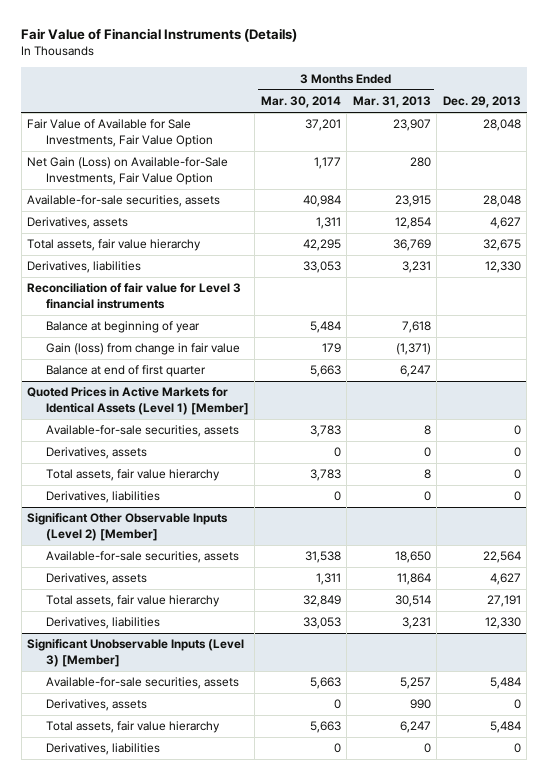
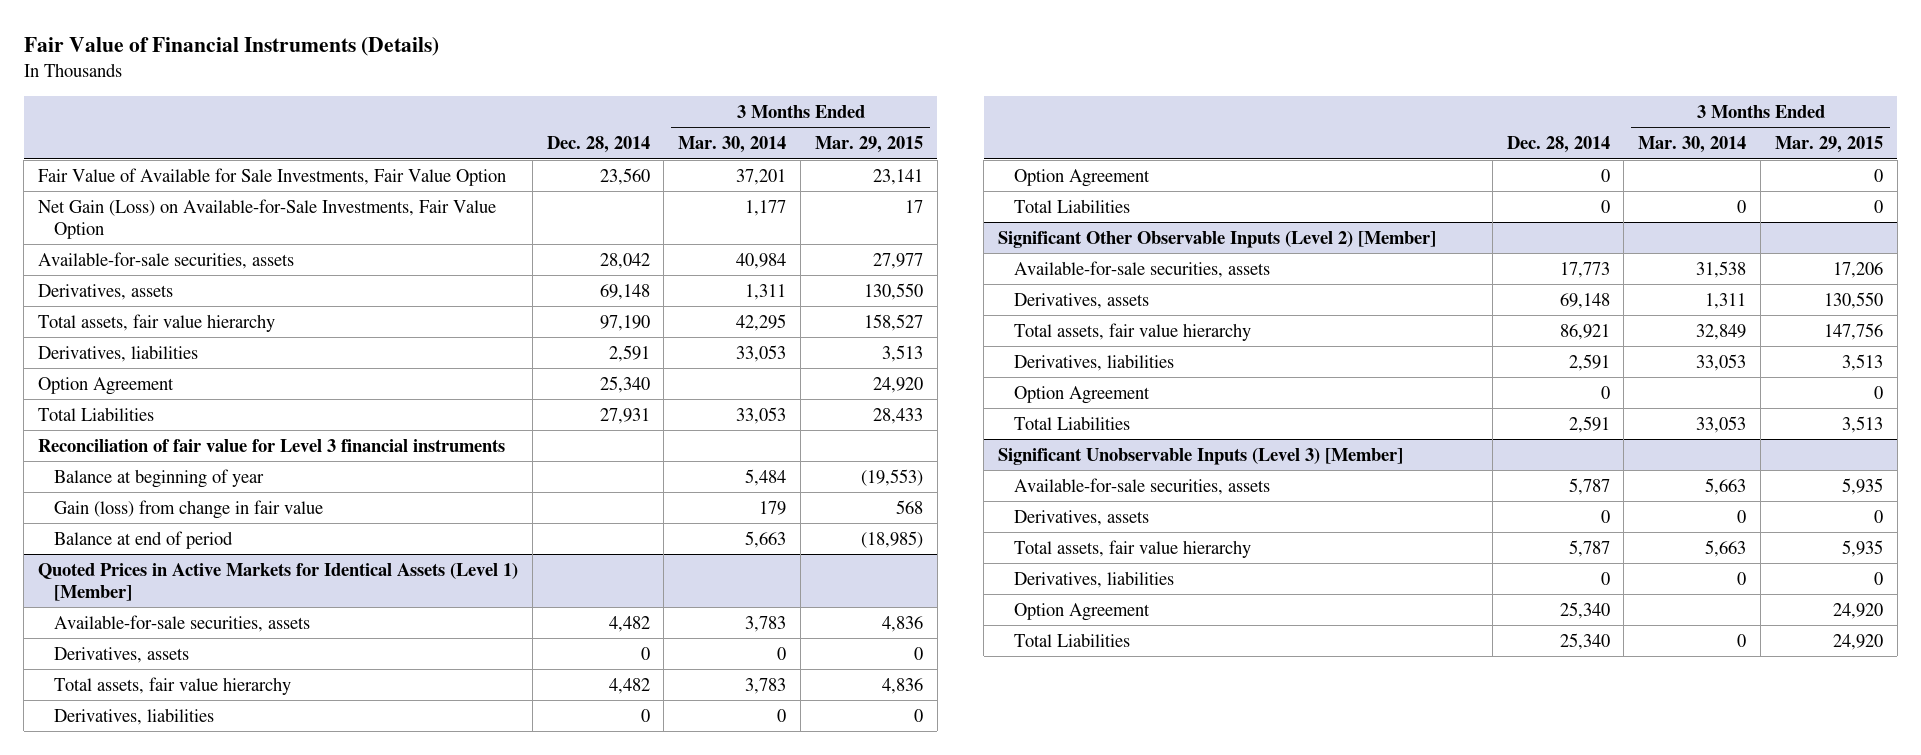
[352,96,431,109] Mar. 31, 2013 -> none
[442,96,521,109] Dec. 29, 2013 -> none
none -> [546,136,650,154] Dec. 28, 2014
none -> [814,136,923,154] Mar. 29, 2015
none -> [37,376,174,395] Option Agreement
none -> [37,406,154,421] Total Liabilities
[45,365,206,378] Balance at end of first quarter -> [53,530,233,549] Balance at end of period
none -> [1013,168,1150,187] Option Agreement
none -> [1013,198,1130,213] Total Liabilities
none -> [1013,385,1150,404] Option Agreement
none -> [1013,415,1130,430] Total Liabilities
none -> [1013,602,1150,621] Option Agreement
none -> [1013,632,1130,647] Total Liabilities

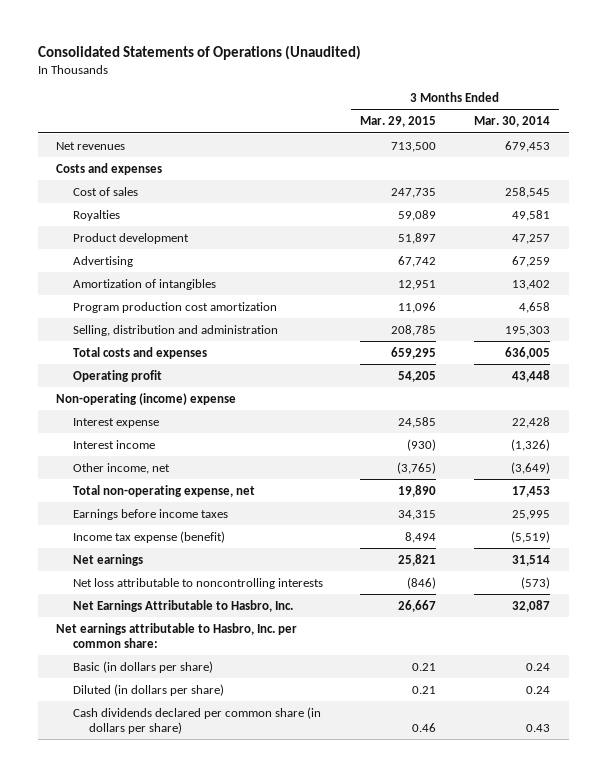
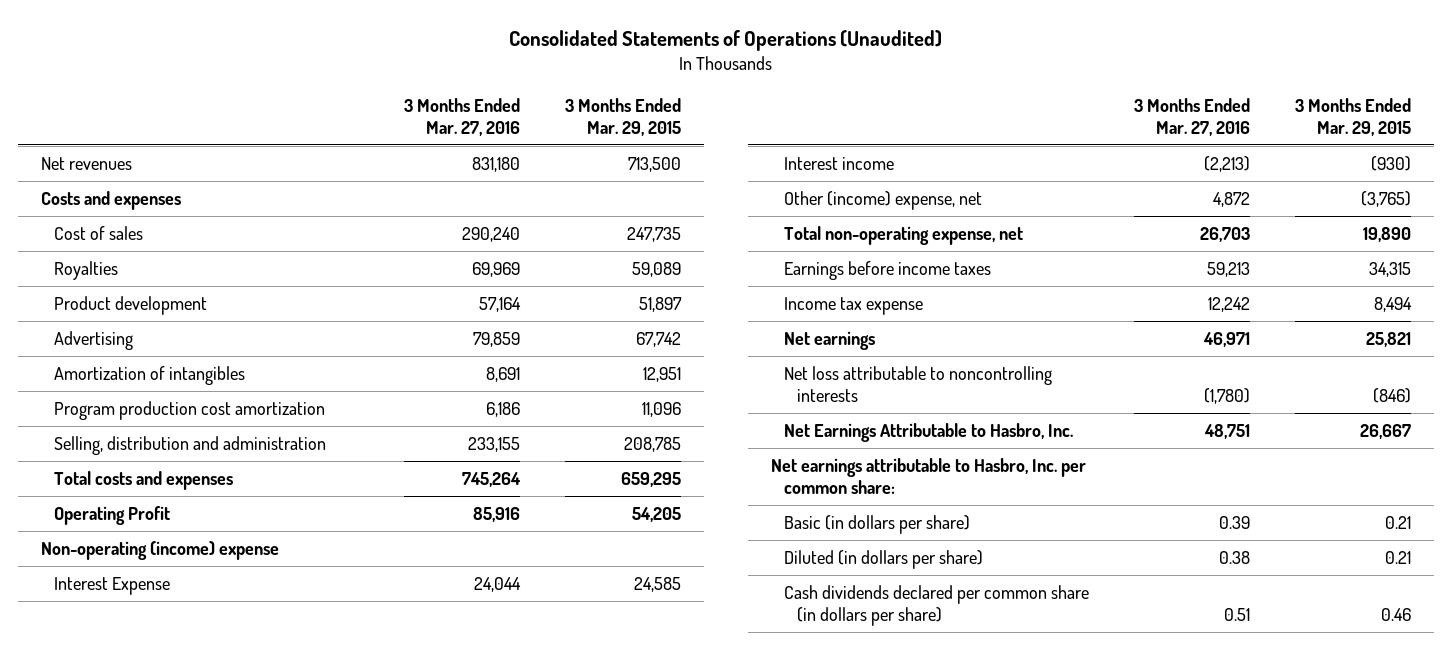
[473,116,550,128] Mar. 30, 2014 -> none
none -> [403,97,520,136] 3 Months Ended Mar. 27, 2016
[72,369,162,382] Operating profit -> [53,506,170,526] Operating Profit
[72,417,159,428] Interest expense -> [53,577,170,596] Interest Expense
[72,462,170,474] Other income, net -> [783,191,982,211] Other (income) expense, net
[72,530,225,543] Income tax expense (benefit) -> [783,297,923,316] Income tax expense

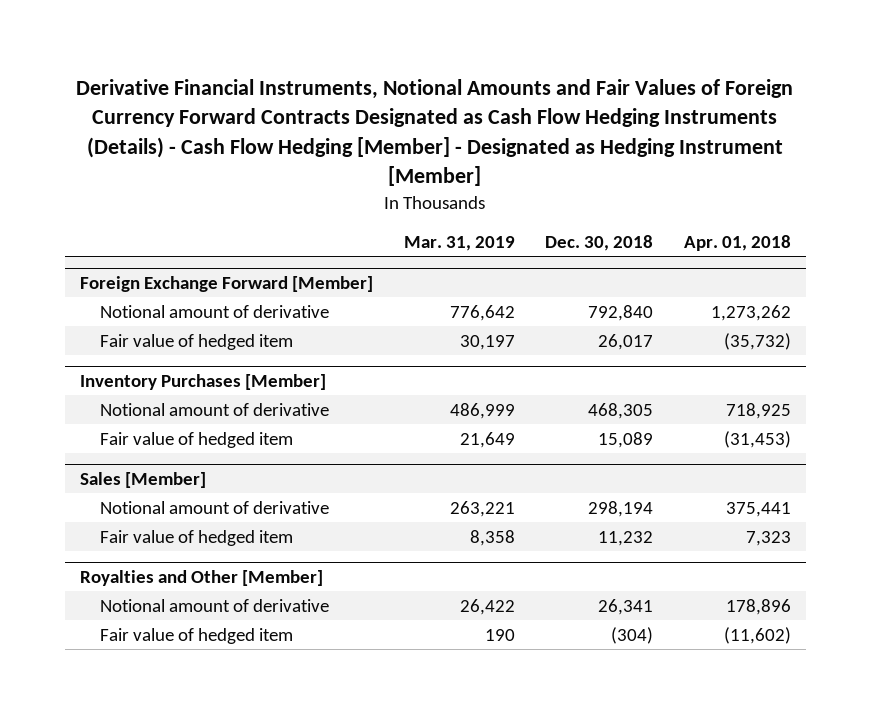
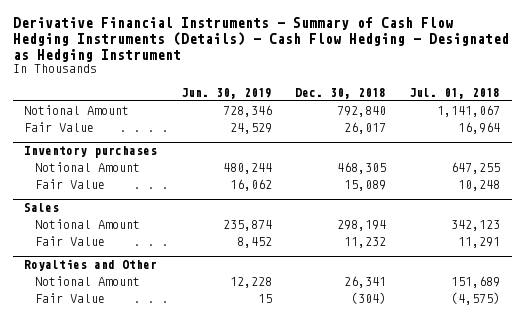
[76,78,794,186] Derivative Financial Instruments, Notional Amounts and Fair Values of Foreign Currency Forward Contracts Designated as Cash Flow Hedging Instruments (Details) - Cash Flow Hedging [Member] - Designated as Hedging Instrument [Member] -> [12,17,509,62] Derivative Financial Instruments - Summary of Cash Flow Hedging Instruments (Details) - Cash Flow Hedging - Designated as Hedging Instrument
[403,236,515,252] Mar. 31, 2019 -> none
[683,235,791,252] Apr. 01, 2018 -> none
none -> [180,87,272,99] Jun. 30, 2019
none -> [409,87,501,99] Jul. 01, 2018
[80,275,374,292] Foreign Exchange Forward [Member] -> none
[99,304,329,318] Notional amount of derivative -> [24,105,130,116] Notional Amount
[99,333,293,350] Fair value of hedged item -> [24,122,95,133] Fair Value
[80,373,327,390] Inventory Purchases [Member] -> [24,146,158,159] Inventory purchases
[99,402,329,416] Notional amount of derivative -> [35,162,141,173] Notional Amount
[99,431,293,448] Fair value of hedged item -> [35,179,106,190] Fair Value
[80,471,207,488] Sales [Member] -> [24,203,60,213] Sales
[99,500,329,514] Notional amount of derivative -> [35,219,141,230] Notional Amount
[99,529,293,546] Fair value of hedged item -> [35,236,106,247] Fair Value
[80,569,324,586] Royalties and Other [Member] -> [24,259,158,272] Royalties and Other
[99,598,329,612] Notional amount of derivative -> [35,276,141,287] Notional Amount
[99,627,293,644] Fair value of hedged item -> [35,293,106,304] Fair Value

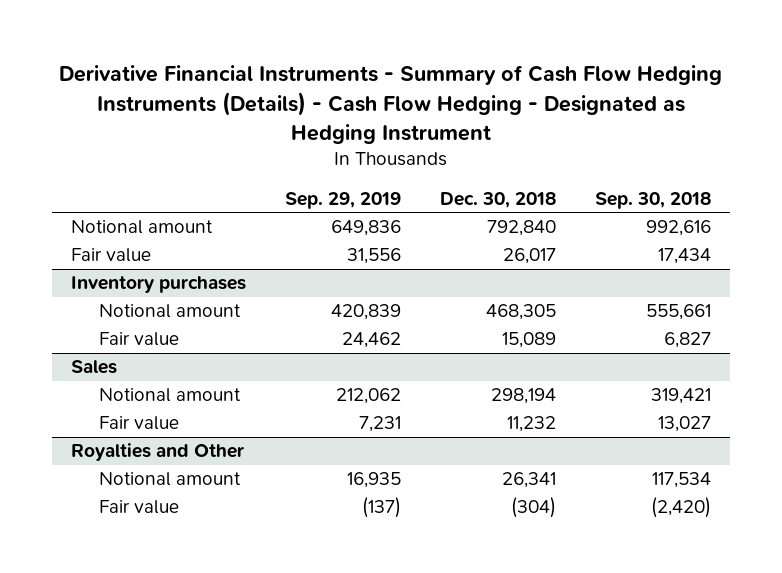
[180,87,272,99] Jun. 30, 2019 -> none
[409,87,501,99] Jul. 01, 2018 -> none
none -> [285,191,402,209] Sep. 29, 2019
none -> [594,191,711,209] Sep. 30, 2018
[24,105,130,116] Notional Amount -> [71,220,214,235] Notional amount
[24,122,95,133] Fair Value -> [71,248,152,263] Fair value
[35,162,141,173] Notional Amount -> [99,304,242,319] Notional amount
[35,179,106,190] Fair Value -> [99,332,180,347] Fair value
[35,219,141,230] Notional Amount -> [99,388,242,403] Notional amount
[35,236,106,247] Fair Value -> [99,416,180,431] Fair value
[35,276,141,287] Notional Amount -> [99,472,242,487] Notional amount
[35,293,106,304] Fair Value -> [99,500,180,515] Fair value

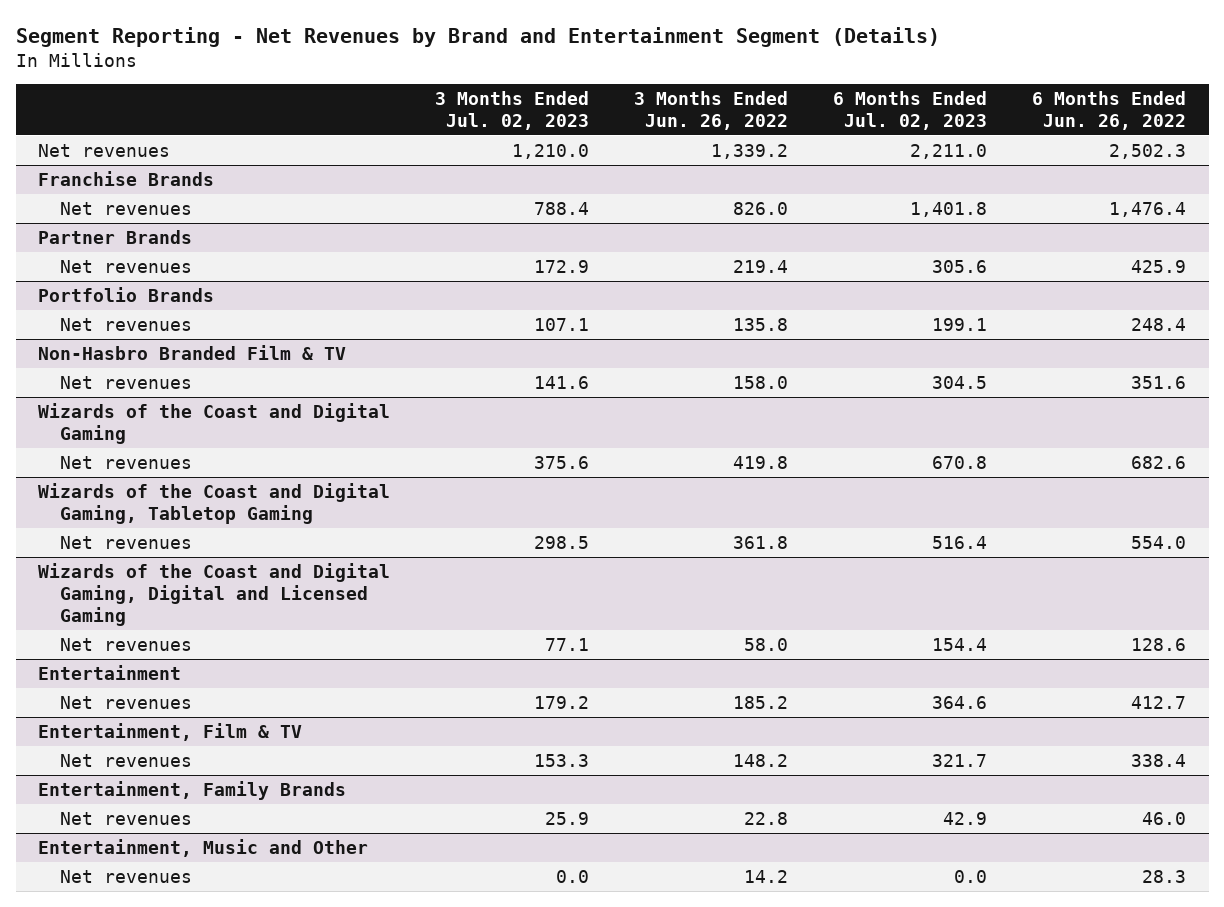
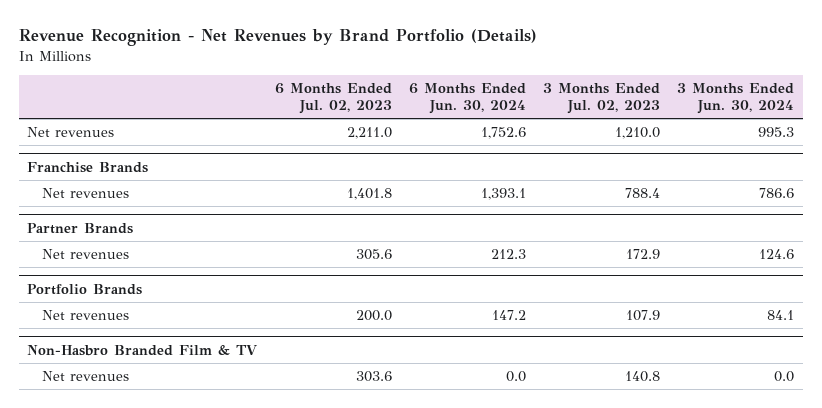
[15,26,940,47] Segment Reporting - Net Revenues by Brand and Entertainment Segment (Details) -> [18,29,537,47] Revenue Recognition - Net Revenues by Brand Portfolio (Details)
[634,91,789,130] 3 Months Ended Jun. 26, 2022 -> none
[1032,91,1187,130] 6 Months Ended Jun. 26, 2022 -> none
none -> [408,82,526,114] 6 Months Ended Jun. 30, 2024
none -> [677,82,795,114] 3 Months Ended Jun. 30, 2024
[534,317,590,331] 107.1 -> [625,310,660,322] 107.9
[932,317,988,331] 199.1 -> [355,310,392,322] 200.0
[38,402,391,444] Wizards of the Coast and Digital Gaming -> none
[60,455,193,469] Net revenues -> none
[38,482,391,524] Wizards of the Coast and Digital Gaming, Tabletop Gaming -> none
[60,535,193,549] Net revenues -> none
[38,562,391,626] Wizards of the Coast and Digital Gaming, Digital and Licensed Gaming -> none
[60,637,193,651] Net revenues -> none
[38,664,182,680] Entertainment -> none
[60,695,193,709] Net revenues -> none
[38,722,303,741] Entertainment, Film & TV -> none
[60,753,193,767] Net revenues -> none
[38,780,347,800] Entertainment, Family Brands -> none
[60,811,193,825] Net revenues -> none
[38,838,369,857] Entertainment, Music and Other -> none
[60,869,193,883] Net revenues -> none
[534,375,590,389] 141.6 -> [624,371,660,383] 140.8
[932,375,988,389] 304.5 -> [355,371,392,383] 303.6

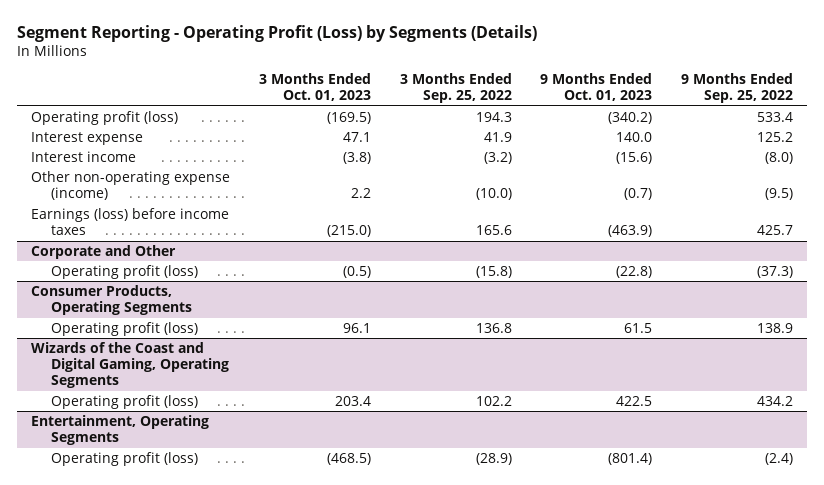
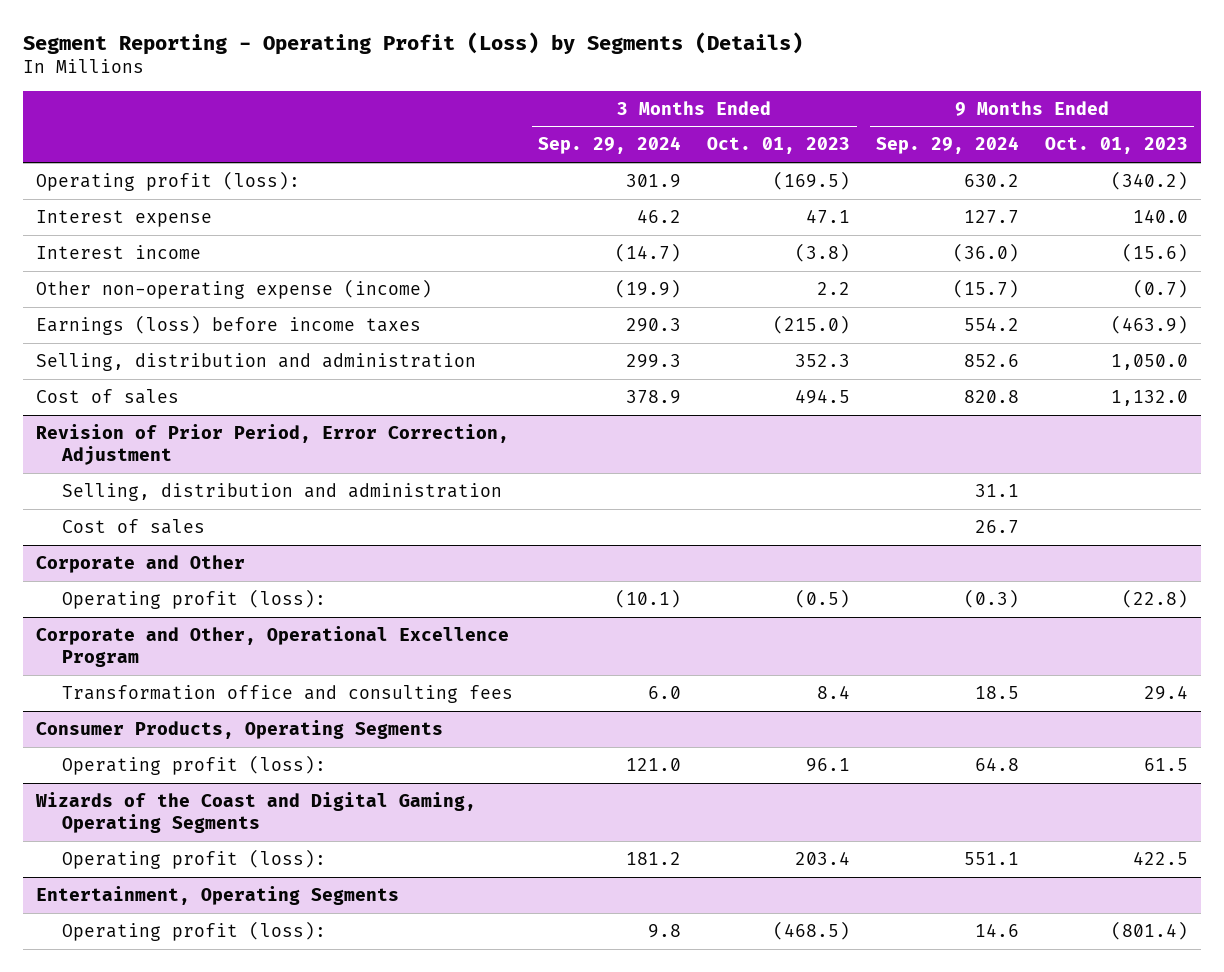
[399,73,512,104] 3 Months Ended Sep. 25, 2022 -> none
[680,73,793,104] 9 Months Ended Sep. 25, 2022 -> none
none -> [538,136,682,155] Sep. 29, 2024
none -> [876,136,1020,155] Sep. 29, 2024
[31,110,179,125] Operating profit (loss) -> [36,170,301,191] Operating profit (loss):
none -> [36,352,477,371] Selling, distribution and administration
none -> [36,388,180,404] Cost of sales
none -> [36,423,510,466] Revision of Prior Period, Error Correction, Adjustment
none -> [61,482,502,501] Selling, distribution and administration
none -> [61,518,205,534] Cost of sales
[50,264,198,279] Operating profit (loss) -> [61,588,326,609] Operating profit (loss):
none -> [36,625,510,668] Corporate and Other, Operational Excellence Program
none -> [61,684,513,703] Transformation office and consulting fees
[50,321,198,336] Operating profit (loss) -> [61,754,326,775] Operating profit (loss):
[50,394,198,409] Operating profit (loss) -> [61,848,326,869] Operating profit (loss):
[50,451,198,466] Operating profit (loss) -> [61,920,326,941] Operating profit (loss):

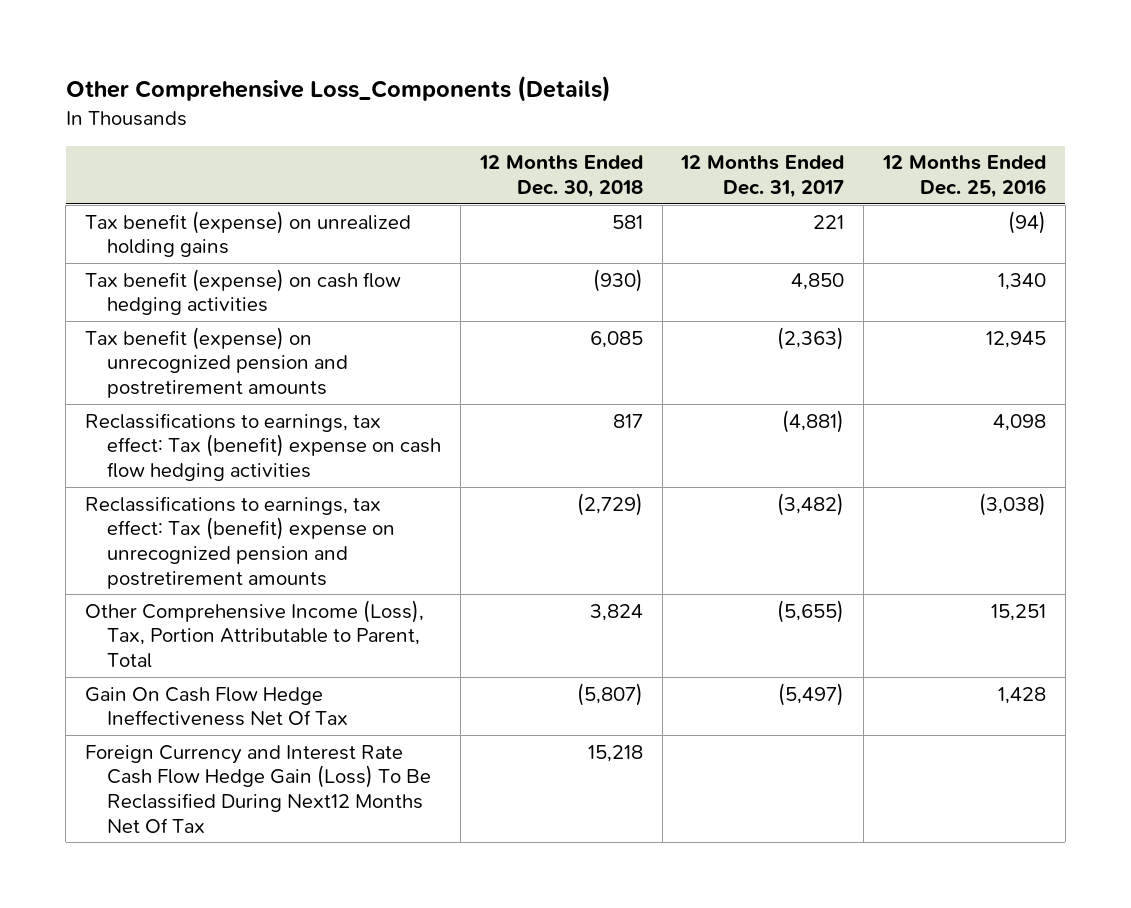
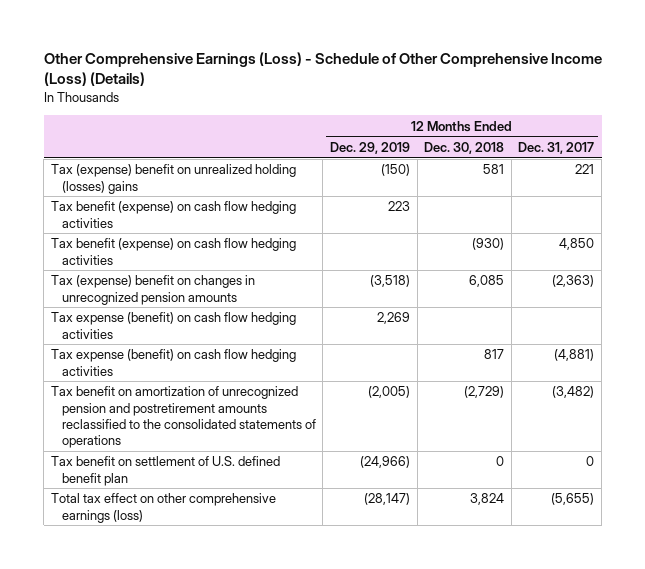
[65,76,611,103] Other Comprehensive Loss_Components (Details) -> [43,51,602,87] Other Comprehensive Earnings (Loss) - Schedule of Other Comprehensive Income (Loss) (Details)
[882,155,1047,199] 12 Months Ended Dec. 25, 2016 -> none
none -> [329,141,410,154] Dec. 29, 2019
[84,210,411,258] Tax benefit (expense) on unrealized holding gains -> [50,164,296,194] Tax (expense) benefit on unrealized holding (losses) gains
none -> [50,201,296,228] Tax benefit (expense) on cash flow hedging activities
[84,686,349,727] Gain On Cash Flow Hedge Ineffectiveness Net Of Tax -> none
[84,744,432,833] Foreign Currency and Interest Rate Cash Flow Hedge Gain (Loss) To Be Reclassified During Next12 Months Net Of Tax -> none
[84,326,349,398] Tax benefit (expense) on unrecognized pension and postretirement amounts -> [50,275,255,305] Tax (expense) benefit on changes in unrecognized pension amounts
none -> [50,312,296,339] Tax expense (benefit) on cash flow hedging activities
[84,412,442,481] Reclassifications to earnings, tax effect: Tax (benefit) expense on cash flow hedging activities -> [50,349,296,376] Tax expense (benefit) on cash flow hedging activities
[84,495,396,589] Reclassifications to earnings, tax effect: Tax (benefit) expense on unrecognized pension and postretirement amounts -> [50,386,316,449] Tax benefit on amortization of unrecognized pension and postretirement amounts reclassified to the consolidated statements of operations
none -> [50,456,280,486] Tax benefit on settlement of U.S. defined benefit plan
[84,599,424,668] Other Comprehensive Income (Loss), Tax, Portion Attributable to Parent, Total -> [50,493,276,523] Total tax effect on other comprehensive earnings (loss)

